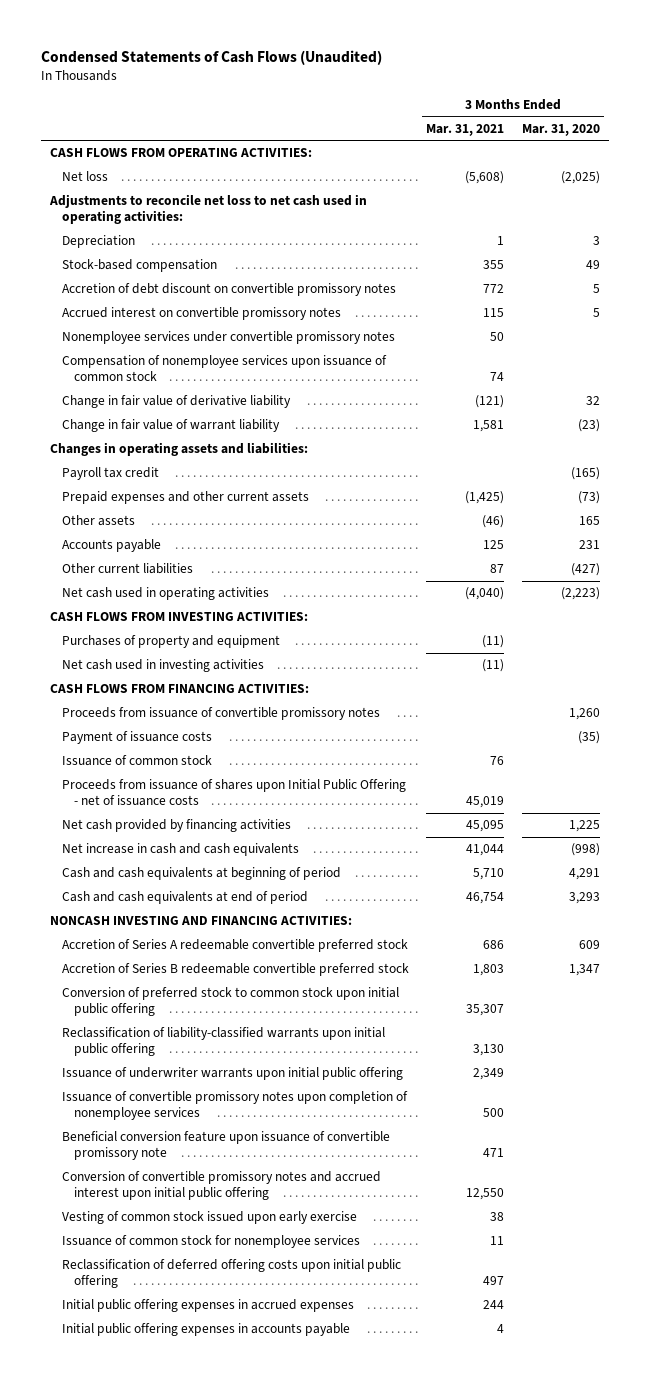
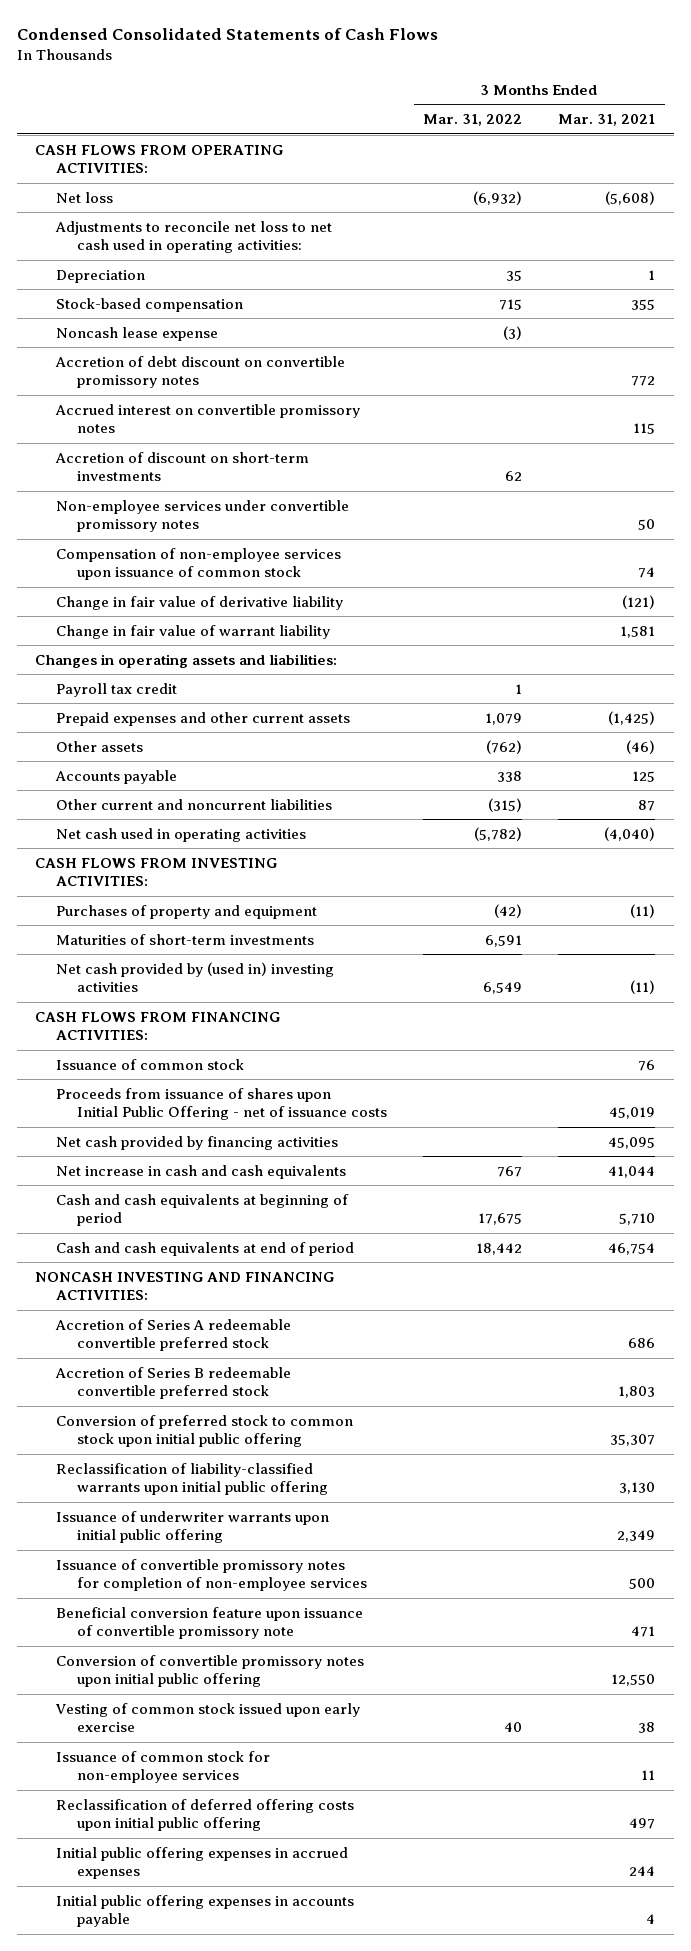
[41,49,383,65] Condensed Statements of Cash Flows (Unaudited) -> [16,28,438,41] Condensed Consolidated Statements of Cash Flows
[521,123,600,136] Mar. 31, 2020 -> none
none -> [423,114,523,127] Mar. 31, 2022
none -> [55,326,218,341] Noncash lease expense
none -> [54,451,309,482] Accretion of discount on short-term investments
[61,331,395,345] Nonemployee services under convertible promissory notes -> [55,499,349,533] Non-employee services under convertible promissory notes
[61,355,387,382] Compensation of nonemployee services upon issuance of common stock -> [55,547,341,581] Compensation of non-employee services upon issuance of common stock
[61,563,193,575] Other current liabilities -> [55,798,332,810] Other current and noncurrent liabilities
none -> [55,933,314,945] Maturities of short-term investments
[61,659,264,673] Net cash used in investing activities -> [55,961,334,993] Net cash provided by (used in) investing activities
[61,707,380,721] Proceeds from issuance of convertible promissory notes -> none
[61,731,212,745] Payment of issuance costs -> none
[61,1091,408,1121] Issuance of convertible promissory notes upon completion of nonemployee services -> [55,1558,367,1592] Issuance of convertible promissory notes for completion of non-employee services
[61,1171,381,1201] Conversion of convertible promissory notes and accrued interest upon initial public offering -> [55,1654,364,1688] Conversion of convertible promissory notes upon initial public offering
[61,1235,360,1249] Issuance of common stock for nonemployee services -> [55,1750,270,1784] Issuance of common stock for non-employee services

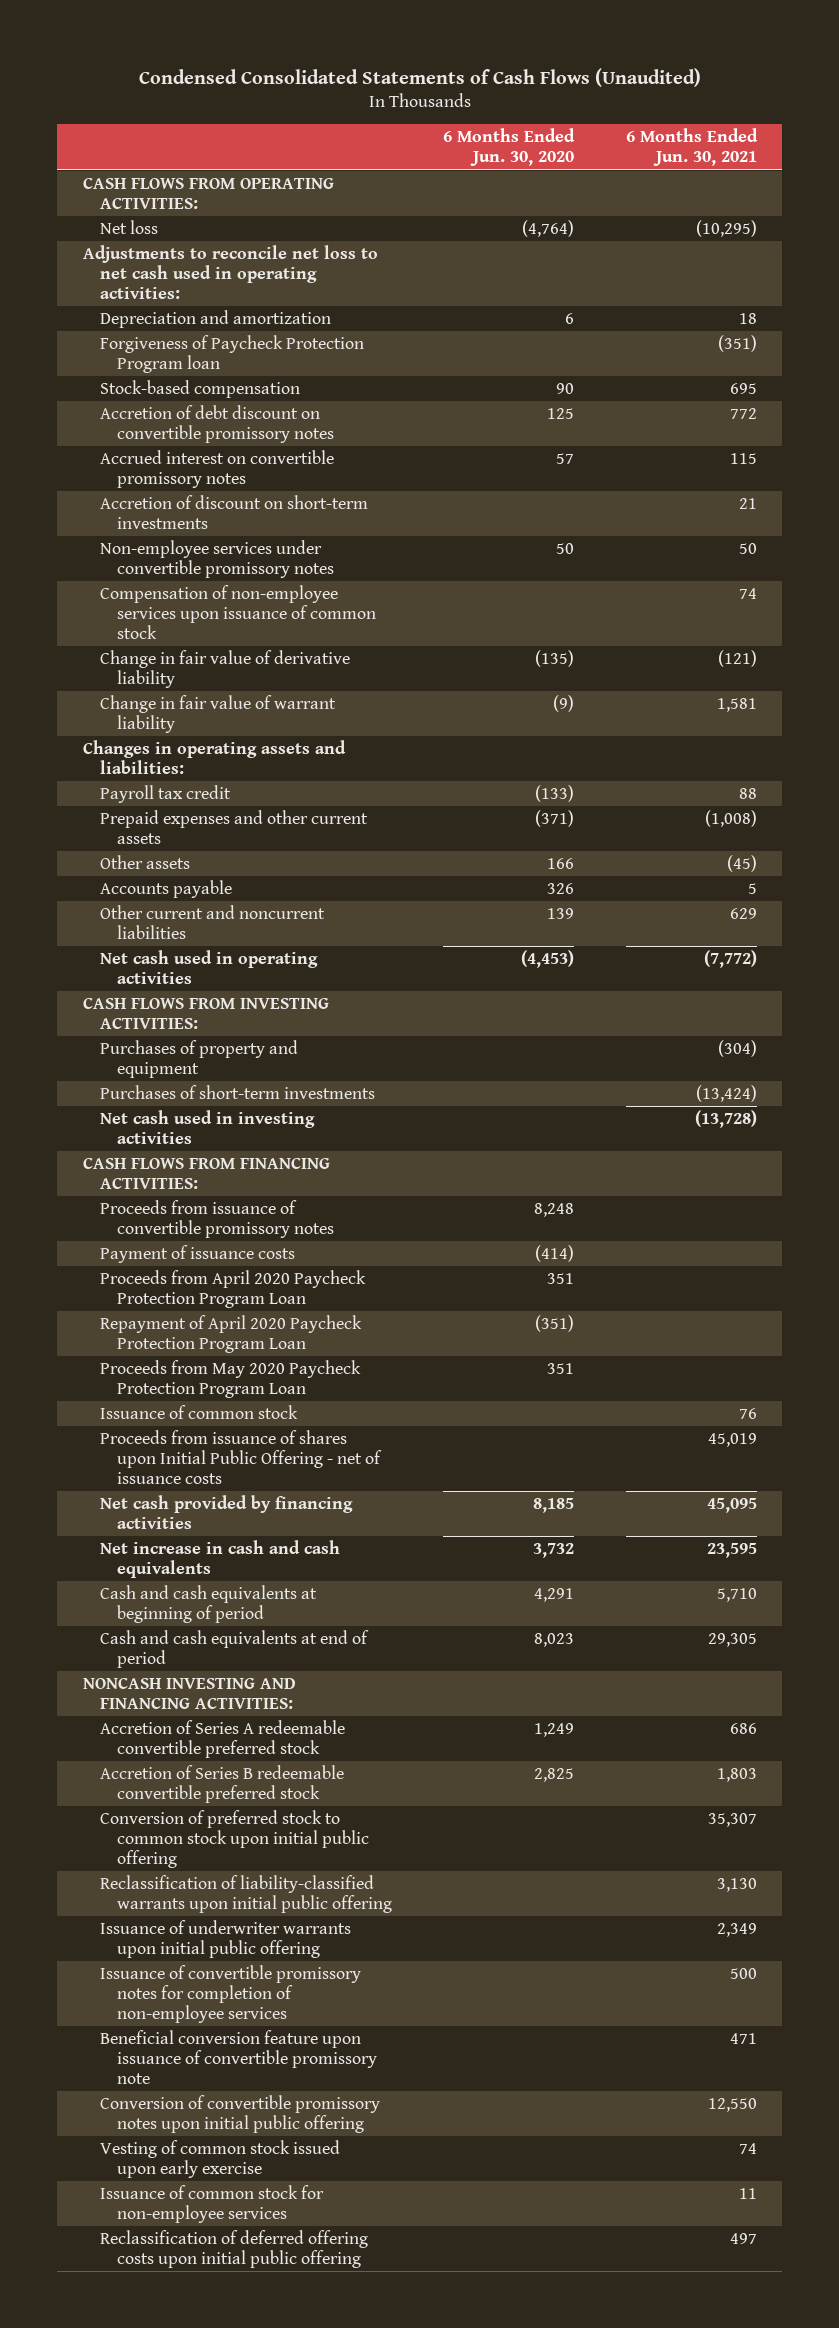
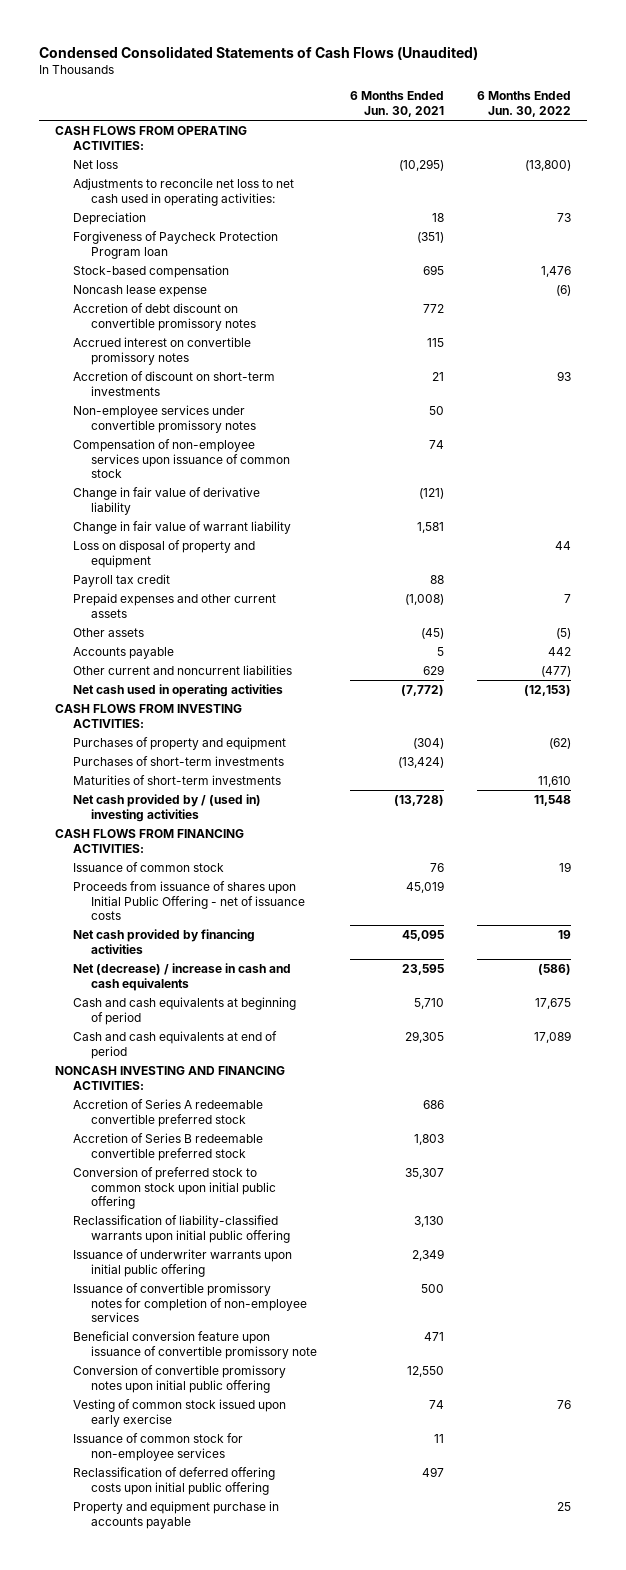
[443,128,576,167] 6 Months Ended Jun. 30, 2020 -> none
none -> [476,91,571,117] 6 Months Ended Jun. 30, 2022
[99,309,331,328] Depreciation and amortization -> none
none -> [73,211,147,225] Depreciation
none -> [73,284,208,297] Noncash lease expense
[82,739,346,774] Changes in operating assets and liabilities: -> none
none -> [73,539,256,568] Loss on disposal of property and equipment
none -> [73,774,282,785] Maturities of short-term investments
[99,1109,315,1144] Net cash used in investing activities -> [73,793,262,822] Net cash provided by / (used in) investing activities
[99,1199,335,1238] Proceeds from issuance of convertible promissory notes -> none
[99,1244,295,1263] Payment of issuance costs -> none
[99,1269,366,1308] Proceeds from April 2020 Paycheck Protection Program Loan -> none
[99,1314,362,1353] Repayment of April 2020 Paycheck Protection Program Loan -> none
[99,1359,361,1398] Proceeds from May 2020 Paycheck Protection Program Loan -> none
[99,1539,340,1578] Net increase in cash and cash equivalents -> [73,962,292,991] Net (decrease) / increase in cash and cash equivalents
none -> [73,1500,280,1529] Property and equipment purchase in accounts payable

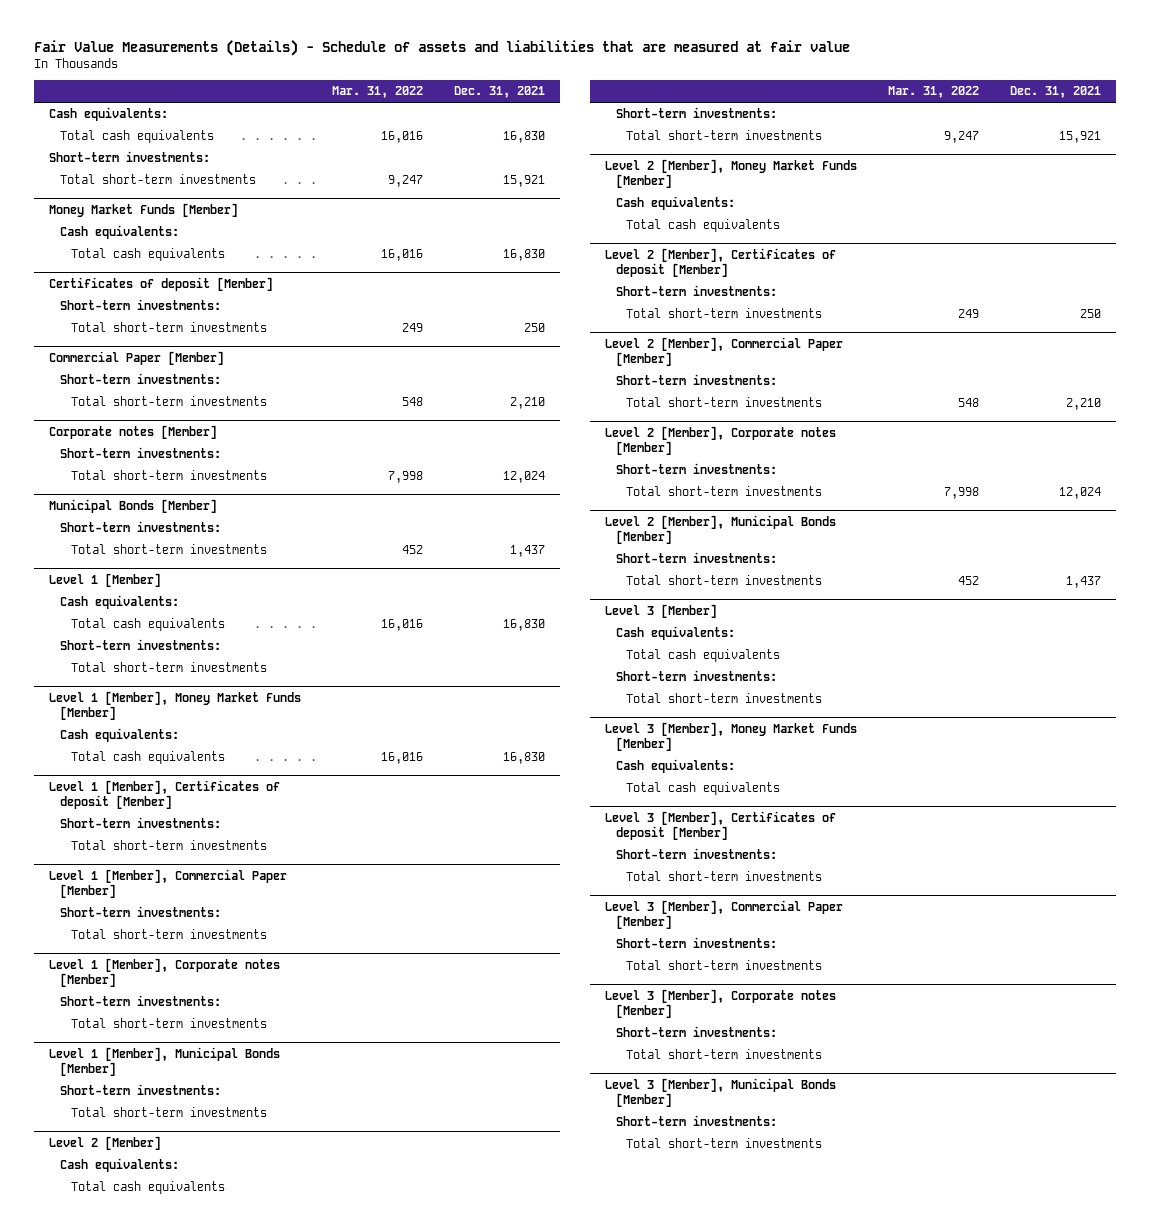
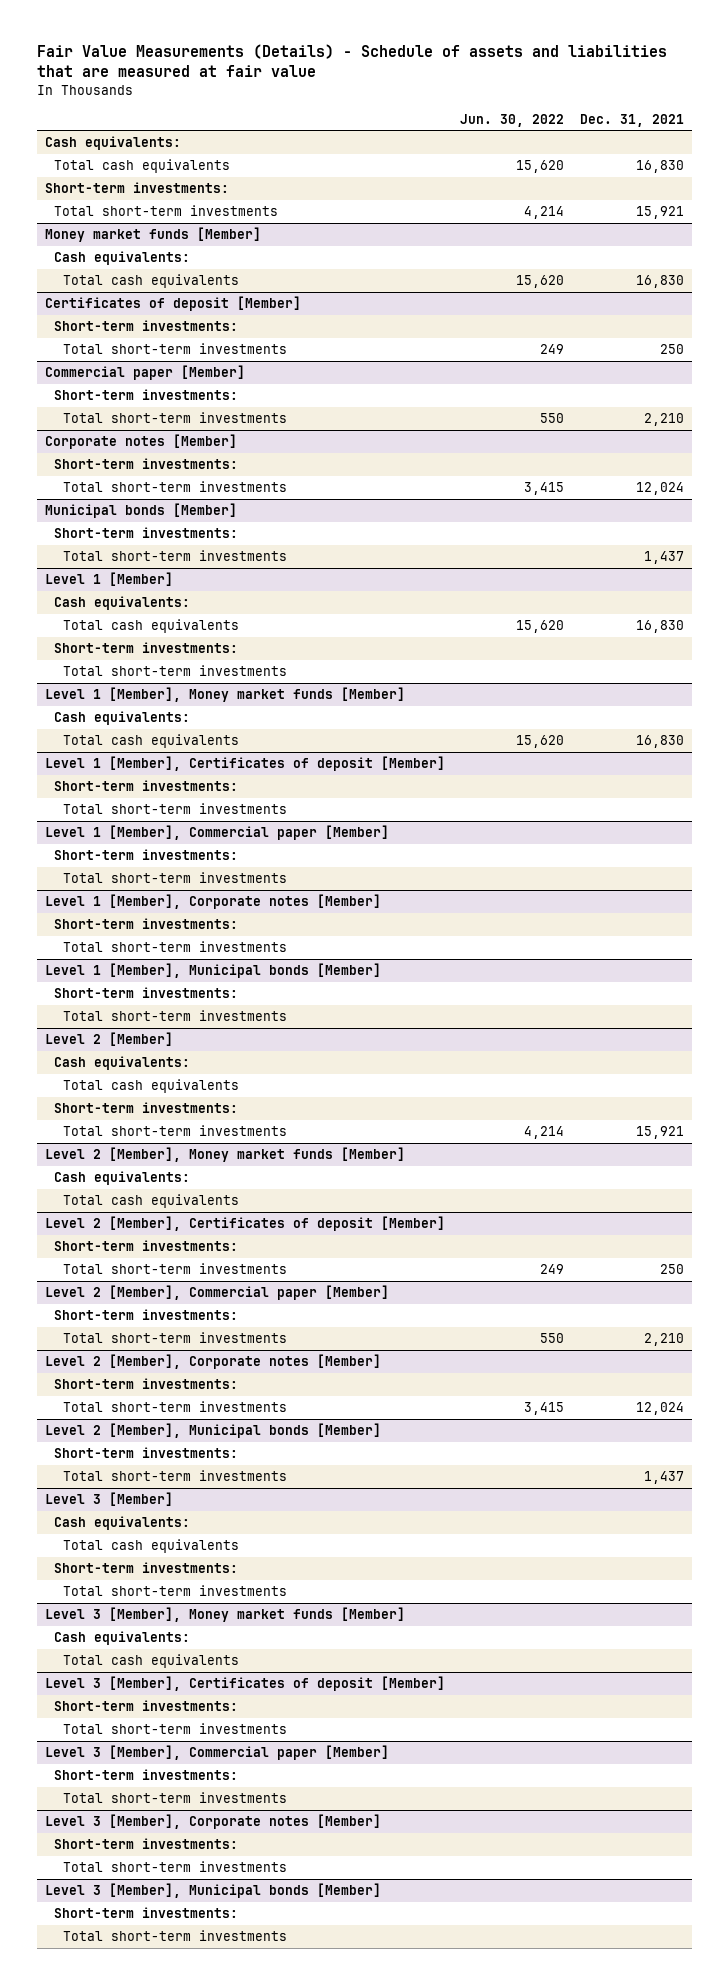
[332,86,424,99] Mar. 31, 2022 -> none
none -> [460,113,565,127] Jun. 30, 2022
[49,202,239,217] Money Market Funds [Member] -> [44,227,261,243] Money market funds [Member]
[49,350,225,365] Commercial Paper [Member] -> [44,365,245,381] Commercial paper [Member]
[49,498,218,513] Municipal Bonds [Member] -> [44,503,237,519] Municipal bonds [Member]
[49,690,302,720] Level 1 [Member], Money Market Funds [Member] -> [44,687,405,703] Level 1 [Member], Money market funds [Member]
[49,868,288,898] Level 1 [Member], Commercial Paper [Member] -> [44,825,389,841] Level 1 [Member], Commercial paper [Member]
[49,1046,281,1076] Level 1 [Member], Municipal Bonds [Member] -> [44,963,381,979] Level 1 [Member], Municipal bonds [Member]
[605,158,858,188] Level 2 [Member], Money Market Funds [Member] -> [44,1147,405,1163] Level 2 [Member], Money market funds [Member]
[605,336,844,366] Level 2 [Member], Commercial Paper [Member] -> [44,1285,389,1301] Level 2 [Member], Commercial paper [Member]
[605,514,837,544] Level 2 [Member], Municipal Bonds [Member] -> [44,1423,381,1439] Level 2 [Member], Municipal bonds [Member]
[605,721,858,751] Level 3 [Member], Money Market Funds [Member] -> [44,1607,405,1623] Level 3 [Member], Money market funds [Member]
[605,899,844,929] Level 3 [Member], Commercial Paper [Member] -> [44,1745,389,1761] Level 3 [Member], Commercial paper [Member]
[605,1077,837,1107] Level 3 [Member], Municipal Bonds [Member] -> [44,1883,381,1899] Level 3 [Member], Municipal bonds [Member]

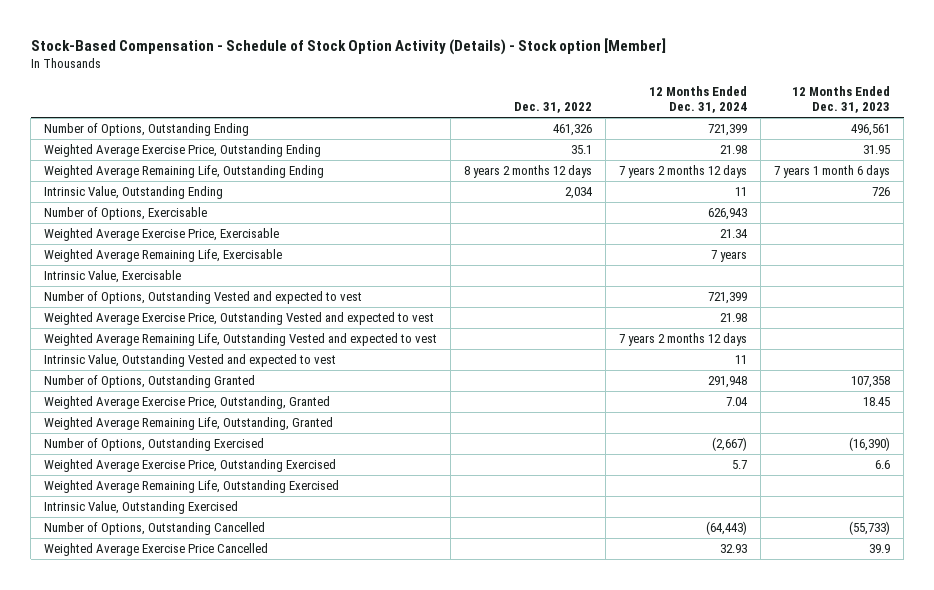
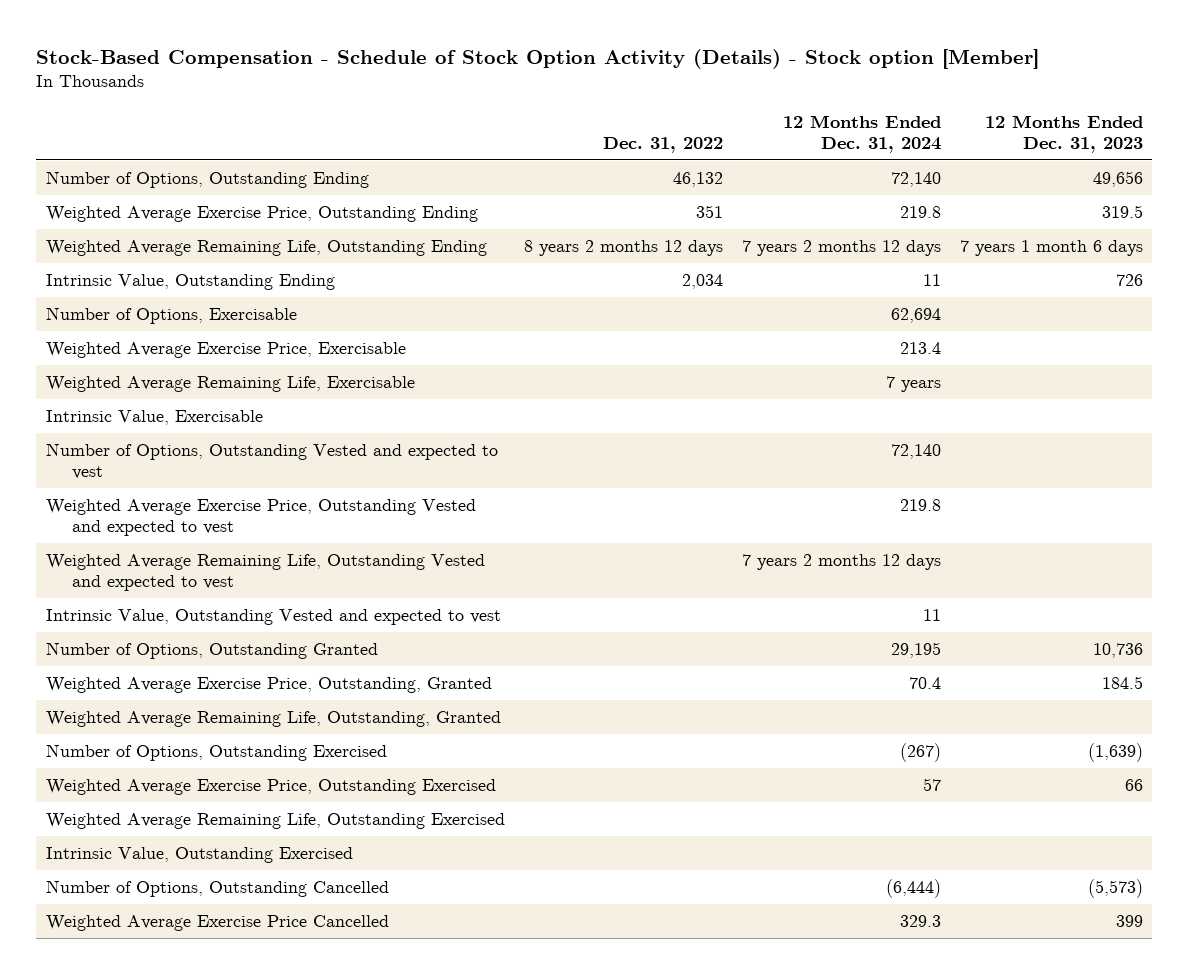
[553,124,593,137] 461,326 -> [672,171,723,187] 46,132
[708,124,748,137] 721,399 -> [890,171,941,187] 72,140
[851,124,891,137] 496,561 -> [1092,170,1143,187] 49,656
[571,145,593,155] 35.1 -> [695,204,723,218] 351
[720,145,748,155] 21.98 -> [899,205,941,218] 219.8
[863,145,891,155] 31.95 -> [1101,204,1143,218] 319.5
[708,208,748,221] 626,943 -> [890,307,941,323] 62,694
[720,229,749,239] 21.34 -> [899,341,941,354] 213.4
[708,292,748,305] 721,399 -> [890,443,941,459] 72,140
[720,313,748,323] 21.98 -> [899,498,941,511] 219.8
[708,376,748,389] 291,948 -> [890,641,941,658] 29,195
[851,376,891,389] 107,358 -> [1092,642,1143,658] 10,736
[726,397,749,407] 7.04 -> [908,676,941,689] 70.4
[863,397,891,407] 18.45 -> [1101,675,1143,689] 184.5
[712,437,748,452] (2,667) -> [899,742,941,762] (267)
[849,437,891,452] (16,390) -> [1087,742,1143,762] (1,639)
[732,460,748,470] 5.7 -> [922,777,941,791] 57
[875,460,891,470] 6.6 -> [1124,778,1143,791] 66
[706,521,748,536] (64,443) -> [885,878,941,898] (6,444)
[849,521,891,536] (55,733) -> [1087,878,1143,898] (5,573)
[720,544,748,554] 32.93 -> [899,914,941,927] 329.3
[869,544,891,554] 39.9 -> [1115,914,1143,927] 399

